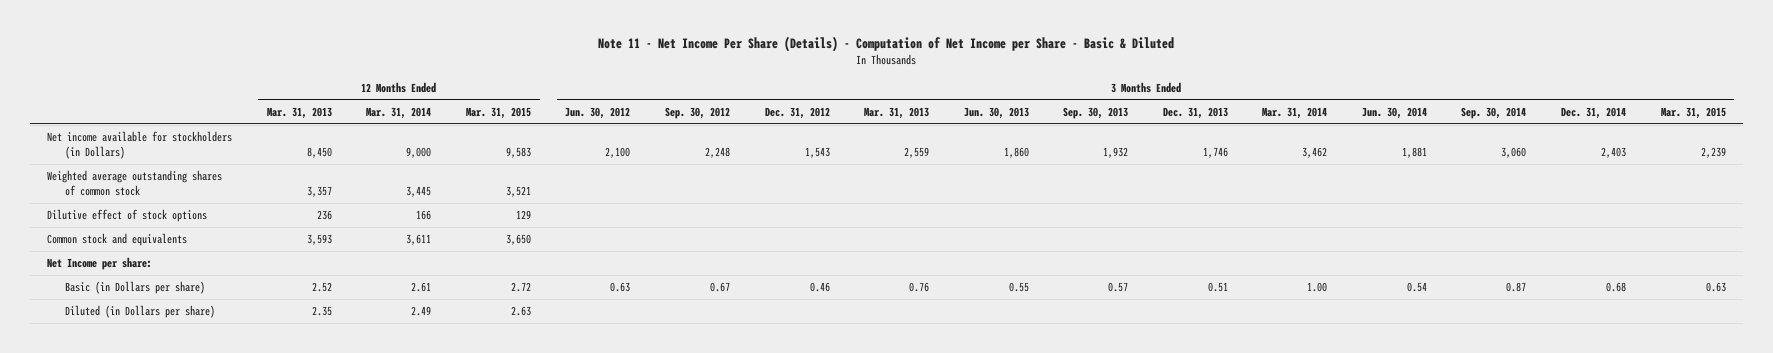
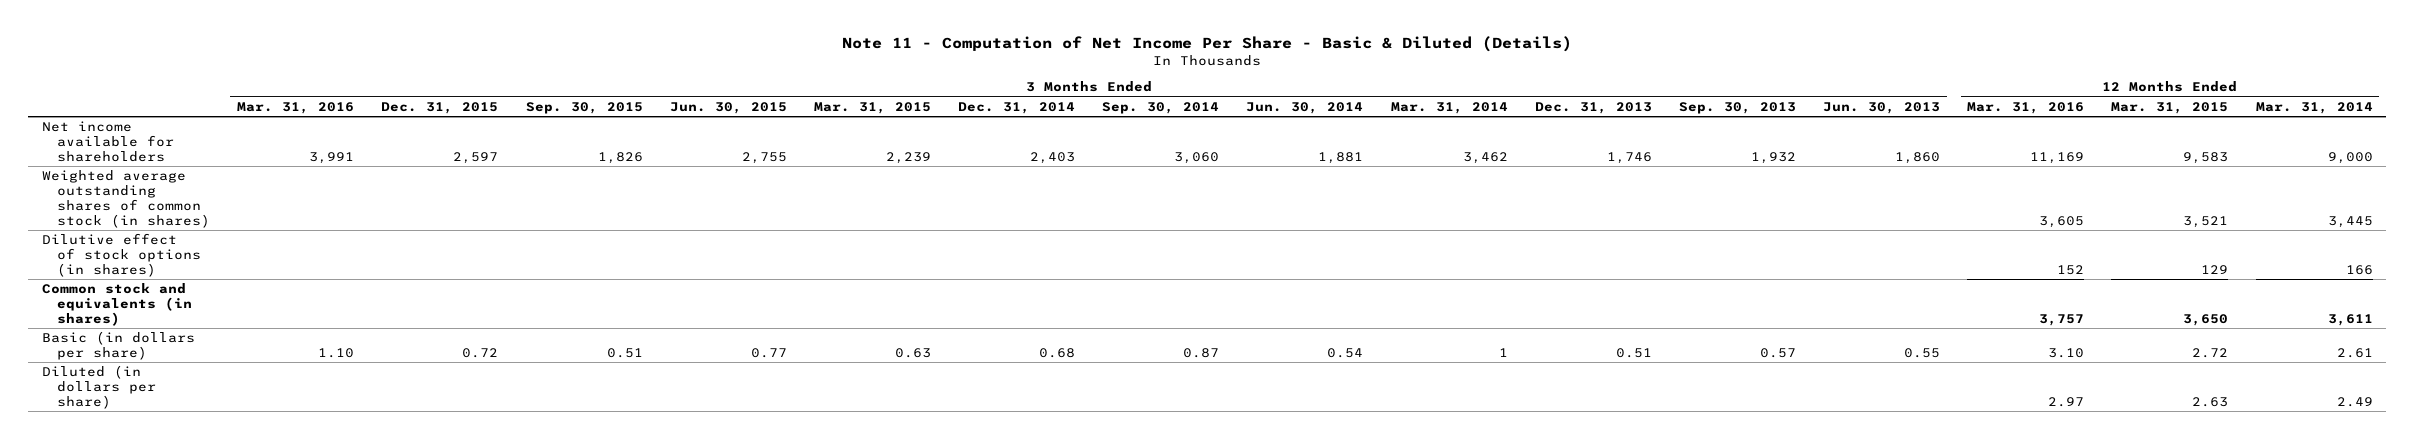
[598,36,1175,53] Note 11 - Net Income Per Share (Details) - Computation of Net Income per Share - Basic & Diluted -> [842,35,1573,52] Note 11 - Computation of Net Income Per Share - Basic & Diluted (Details)
[266,106,332,119] Mar. 31, 2013 -> none
[565,106,631,119] Jun. 30, 2012 -> none
[665,106,731,119] Sep. 30, 2012 -> none
[764,106,830,119] Dec. 31, 2012 -> none
[864,106,930,119] Mar. 31, 2013 -> none
none -> [237,101,355,114] Mar. 31, 2016
none -> [381,101,499,114] Dec. 31, 2015
none -> [525,101,643,114] Sep. 30, 2015
none -> [669,101,787,114] Jun. 30, 2015
none -> [1967,101,2085,114] Mar. 31, 2016
[47,257,153,271] Net Income per share: -> none
[47,131,233,160] Net income available for stockholders (in Dollars) -> [41,121,175,162] Net income available for shareholders
[47,170,223,197] Weighted average outstanding shares of common stock -> [41,170,211,228] Weighted average outstanding shares of common stock (in shares)
[47,209,208,223] Dilutive effect of stock options -> [41,233,202,277] Dilutive effect of stock options (in shares)
[47,233,188,247] Common stock and equivalents -> [41,283,193,326] Common stock and equivalents (in shares)
[64,281,205,295] Basic (in Dollars per share) -> [41,331,195,360] Basic (in dollars per share)
[1307,282,1328,293] 1.00 -> [1498,347,1508,357] 1
[64,305,215,319] Diluted (in Dollars per share) -> [41,365,157,409] Diluted (in dollars per share)

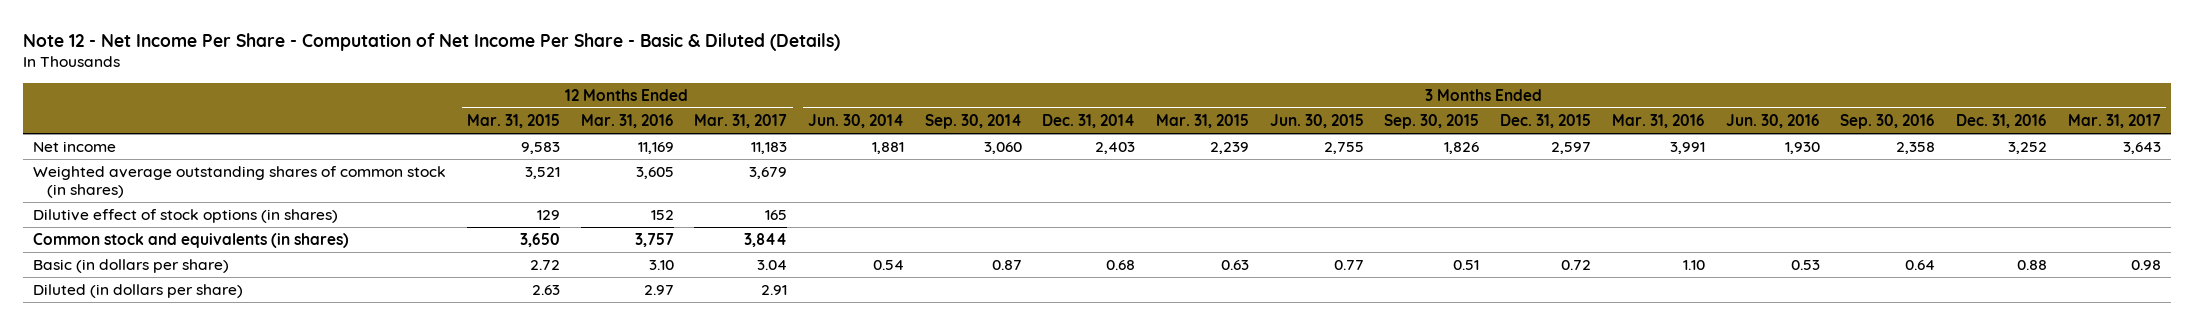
[842,35,1573,52] Note 11 - Computation of Net Income Per Share - Basic & Diluted (Details) -> [23,32,841,51] Note 12 - Net Income Per Share - Computation of Net Income Per Share - Basic & Diluted (Details)
[1390,101,1508,114] Mar. 31, 2014 -> none
[1534,101,1652,114] Dec. 31, 2013 -> none
[1678,101,1796,114] Sep. 30, 2013 -> none
[1823,101,1941,114] Jun. 30, 2013 -> none
[2255,101,2373,114] Mar. 31, 2014 -> none
none -> [694,113,788,128] Mar. 31, 2017
none -> [1725,113,1820,128] Jun. 30, 2016
none -> [1840,113,1936,129] Sep. 30, 2016
none -> [1955,113,2047,128] Dec. 31, 2016
none -> [2067,113,2161,128] Mar. 31, 2017
[41,121,175,162] Net income available for shareholders -> [33,141,117,153] Net income

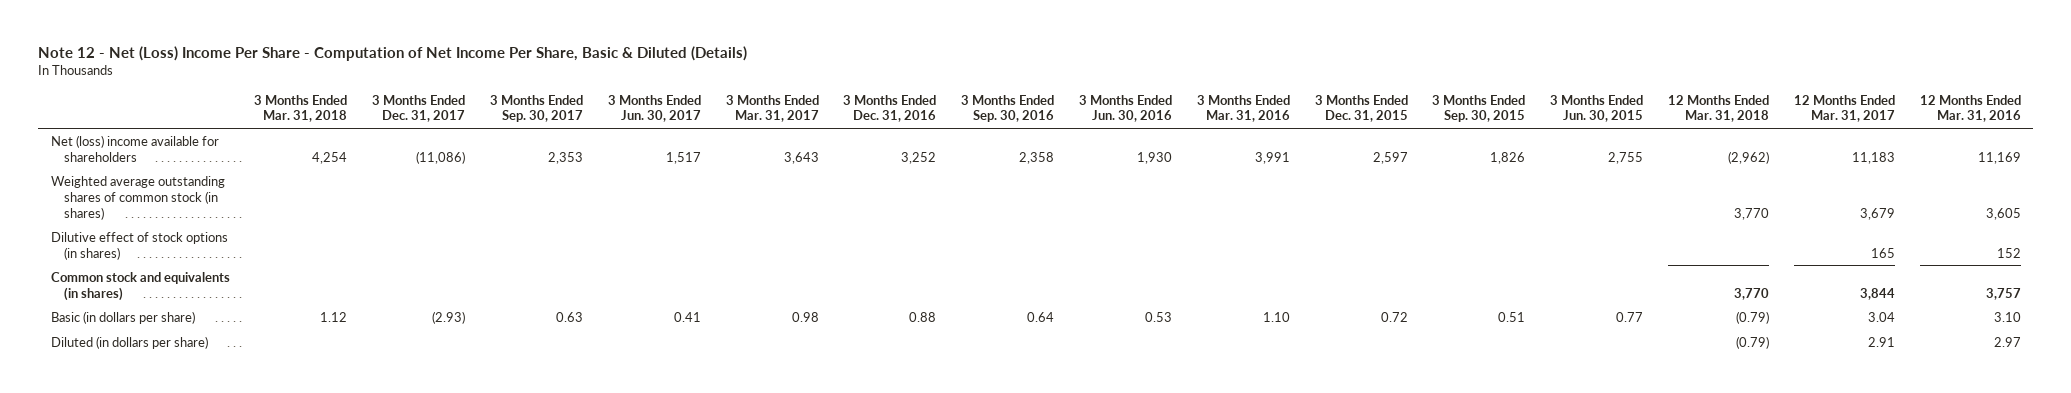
[23,32,841,51] Note 12 - Net Income Per Share - Computation of Net Income Per Share - Basic & Diluted (Details) -> [38,45,748,61] Note 12 - Net (Loss) Income Per Share - Computation of Net Income Per Share, Basic & Diluted (Details)
[467,113,561,128] Mar. 31, 2015 -> none
[808,113,905,128] Jun. 30, 2014 -> none
[924,113,1022,129] Sep. 30, 2014 -> none
[1042,113,1136,128] Dec. 31, 2014 -> none
[1156,113,1250,128] Mar. 31, 2015 -> none
none -> [254,94,348,123] 3 Months Ended Mar. 31, 2018
none -> [372,94,466,123] 3 Months Ended Dec. 31, 2017
none -> [489,94,583,123] 3 Months Ended Sep. 30, 2017
none -> [607,94,701,123] 3 Months Ended Jun. 30, 2017
none -> [1668,94,1770,123] 12 Months Ended Mar. 31, 2018
[33,141,117,153] Net income -> [50,134,219,162] Net (loss) income available for shareholders

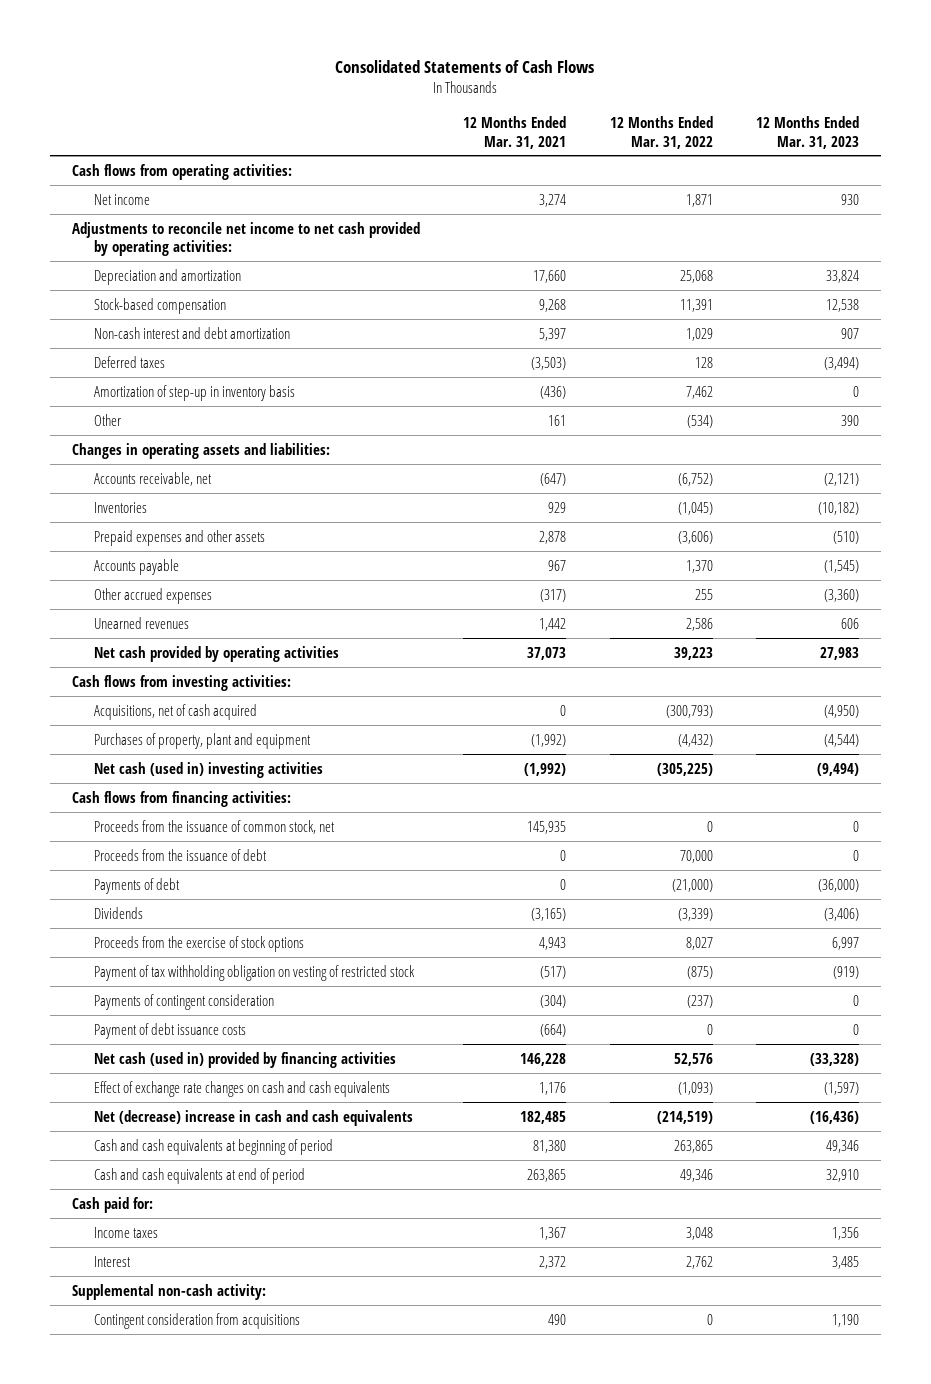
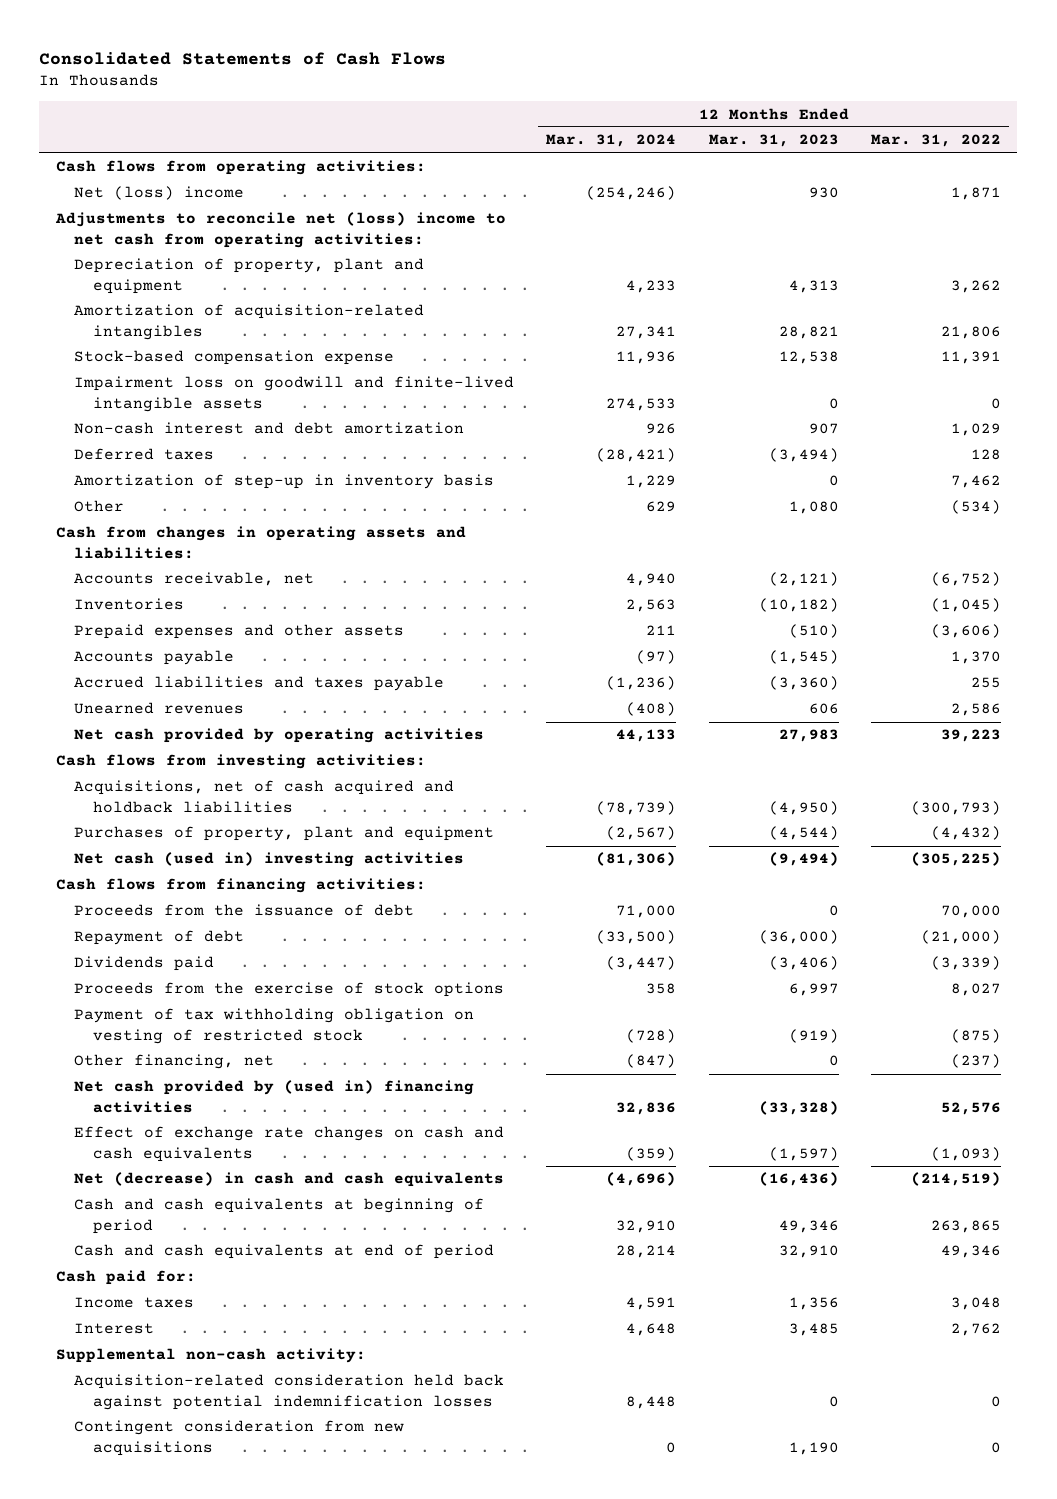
[463,115,567,149] 12 Months Ended Mar. 31, 2021 -> none
none -> [546,134,677,148] Mar. 31, 2024
[93,268,241,285] Depreciation and amortization -> none
[93,193,150,205] Net income -> [74,186,245,201] Net (loss) income
[71,221,420,257] Adjustments to reconcile net income to net cash provided by operating activities: -> [54,212,506,248] Adjustments to reconcile net (loss) income to net cash from operating activities:
none -> [74,258,425,294] Depreciation of property, plant and equipment
none -> [74,304,425,340] Amortization of acquisition-related intangibles
[93,297,226,314] Stock-based compensation -> [74,350,395,366] Stock-based compensation expense
none -> [74,376,515,412] Impairment loss on goodwill and finite-lived intangible assets
[841,414,860,426] 390 -> [788,501,839,515] 1,080
[71,442,330,459] Changes in operating assets and liabilities: -> [55,526,466,559] Cash from changes in operating assets and liabilities:
[93,587,212,604] Other accrued expenses -> [74,676,445,692] Accrued liabilities and taxes payable
[93,703,257,720] Acquisitions, net of cash acquired -> [74,780,455,813] Acquisitions, net of cash acquired and holdback liabilities
[93,819,335,834] Proceeds from the issuance of common stock, net -> none
[93,877,180,894] Payments of debt -> [74,930,245,946] Repayment of debt
[93,906,143,919] Dividends -> [74,956,215,972] Dividends paid
[93,1022,246,1039] Payment of debt issuance costs -> none
[93,993,274,1010] Payments of contingent consideration -> [74,1054,275,1070] Other financing, net
[93,1051,396,1068] Net cash (used in) provided by financing activities -> [74,1080,475,1113] Net cash provided by (used in) financing activities
[93,1109,413,1126] Net (decrease) increase in cash and cash equivalents -> [74,1172,505,1188] Net (decrease) in cash and cash equivalents
none -> [74,1374,505,1410] Acquisition-related consideration held back against potential indemnification losses
[93,1312,300,1329] Contingent consideration from acquisitions -> [74,1420,405,1456] Contingent consideration from new acquisitions

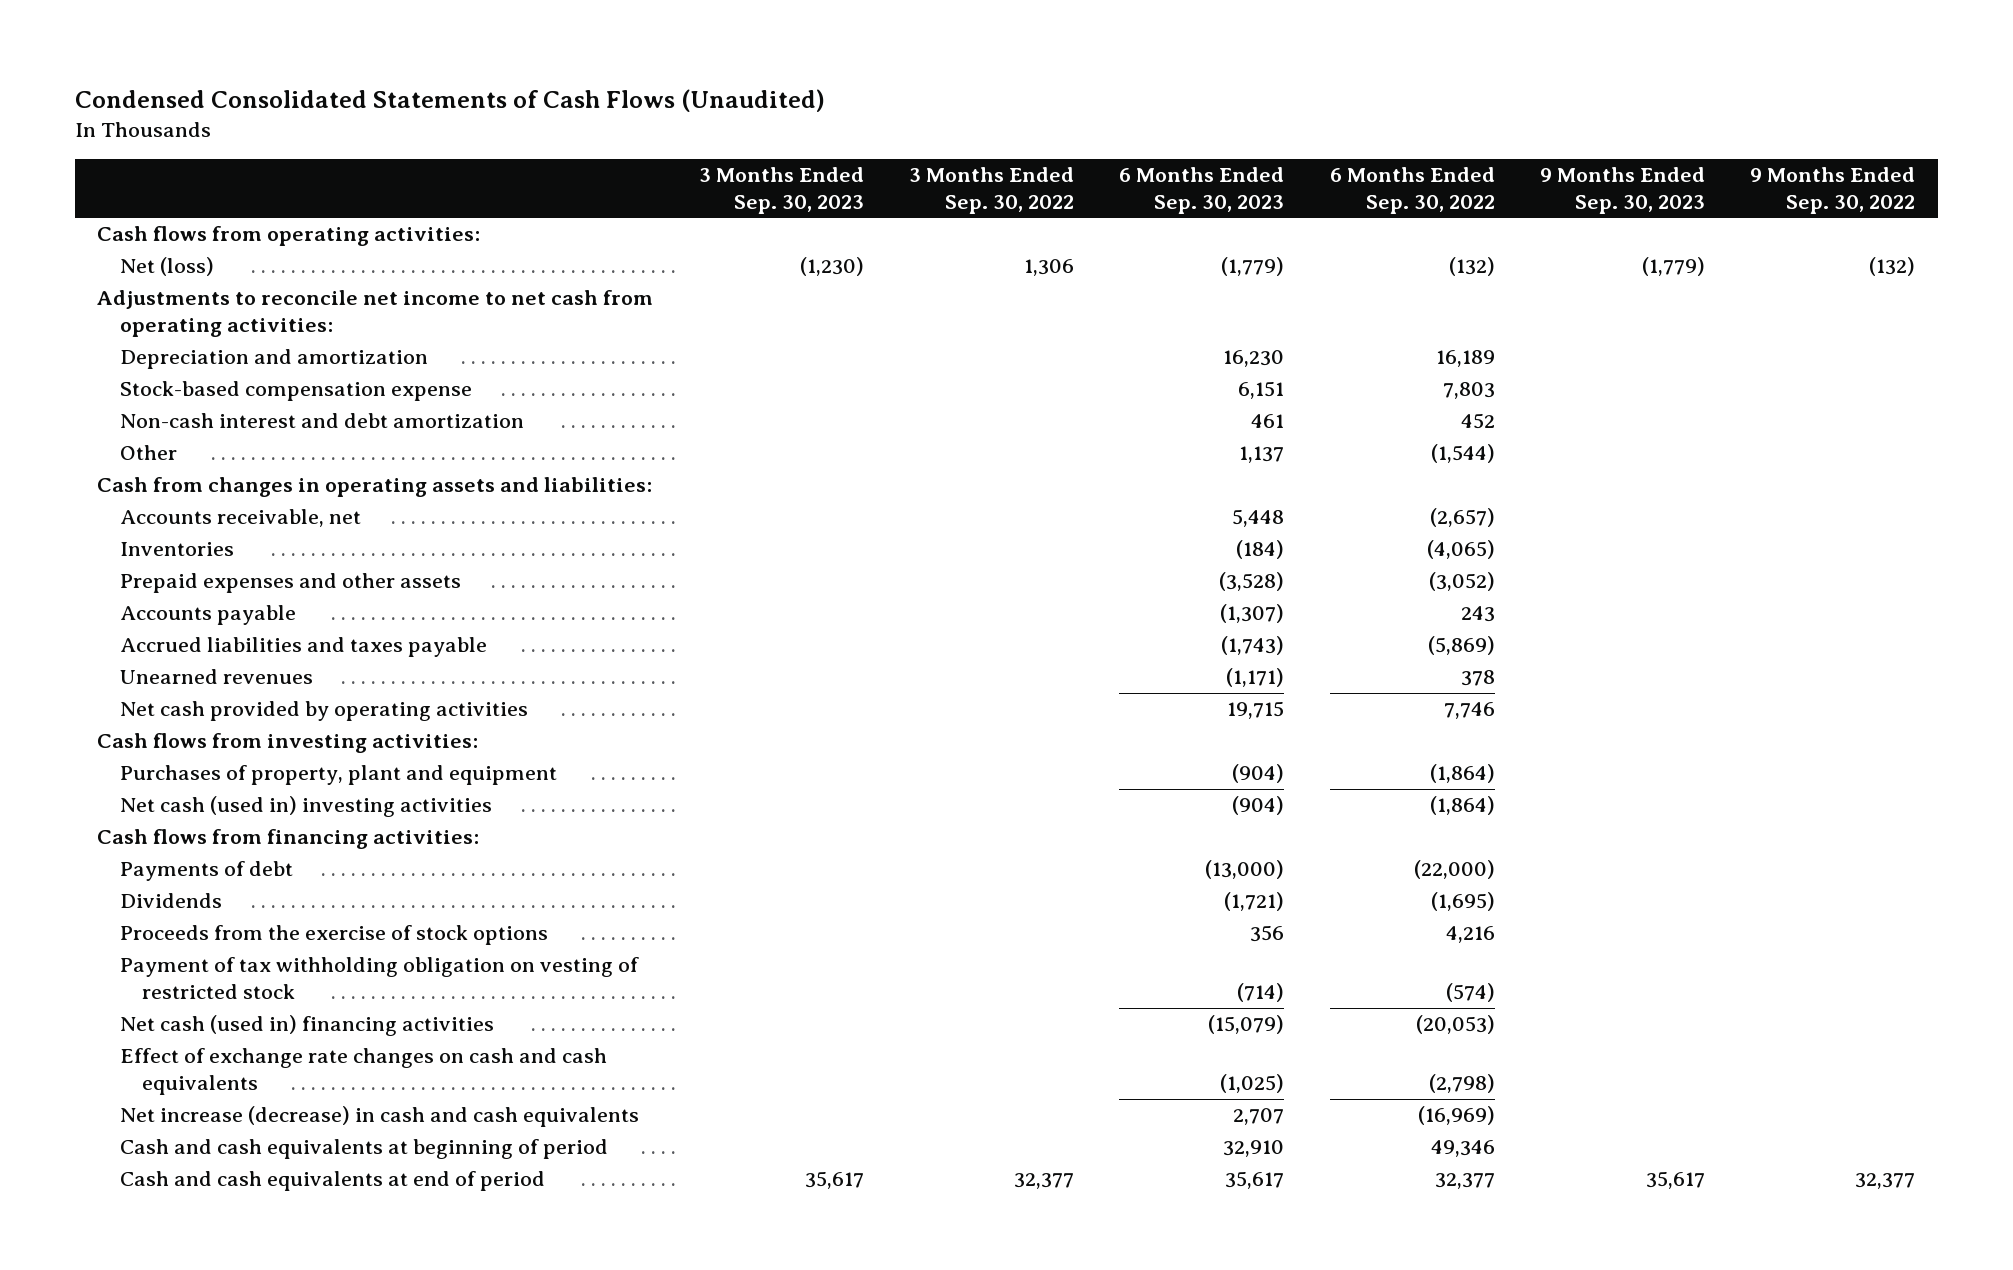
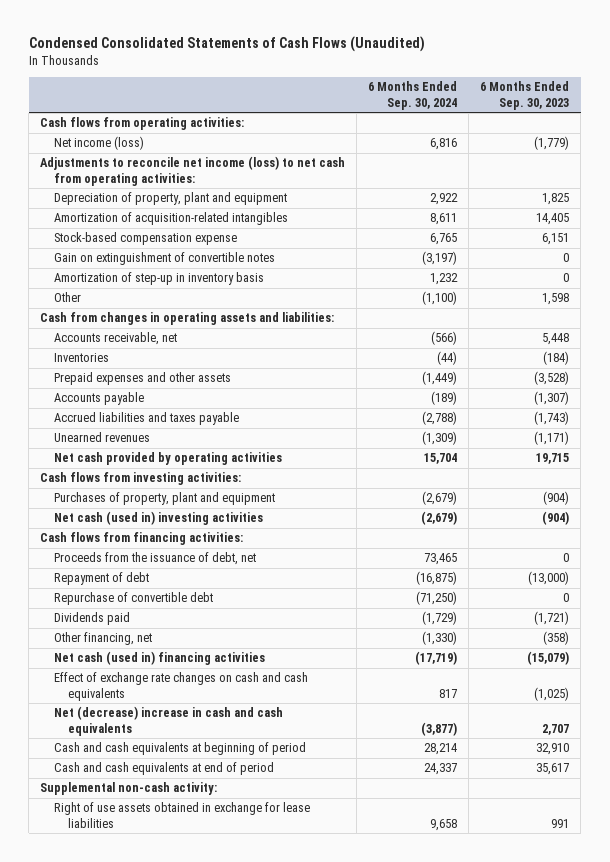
[698,167,864,214] 3 Months Ended Sep. 30, 2023 -> none
[908,167,1074,214] 3 Months Ended Sep. 30, 2022 -> none
[1329,167,1495,214] 6 Months Ended Sep. 30, 2022 -> none
[1540,167,1706,214] 9 Months Ended Sep. 30, 2023 -> none
[1750,167,1916,214] 9 Months Ended Sep. 30, 2022 -> none
none -> [368,81,458,110] 6 Months Ended Sep. 30, 2024
[119,349,428,370] Depreciation and amortization -> none
[119,257,214,277] Net (loss) -> [54,136,145,151] Net income (loss)
[97,290,654,338] Adjustments to reconcile net income to net cash from operating activities: -> [40,156,346,186] Adjustments to reconcile net income (loss) to net cash from operating activities:
none -> [54,192,288,206] Depreciation of property, plant and equipment
none -> [54,212,289,226] Amortization of acquisition-related intangibles
[119,413,524,429] Non-cash interest and debt amortization -> none
none -> [54,252,276,266] Gain on extinguishment of convertible notes
none -> [54,272,265,286] Amortization of step-up in inventory basis
[1239,446,1285,464] 1,137 -> [542,293,570,306] 1,598
[119,925,548,946] Proceeds from the exercise of stock options -> none
[119,957,639,1000] Payment of tax withholding obligation on vesting of restricted stock -> none
none -> [54,552,257,566] Proceeds from the issuance of debt, net
[119,861,293,882] Payments of debt -> [54,572,150,586] Repayment of debt
none -> [54,592,214,606] Repurchase of convertible debt
[119,893,222,909] Dividends -> [54,612,131,626] Dividends paid
none -> [54,632,153,646] Other financing, net
[119,1106,639,1128] Net increase (decrease) in cash and cash equivalents -> [54,706,284,736] Net (decrease) increase in cash and cash equivalents
none -> [40,782,218,796] Supplemental non-cash activity:
none -> [54,802,311,828] Right of use assets obtained in exchange for lease liabilities

